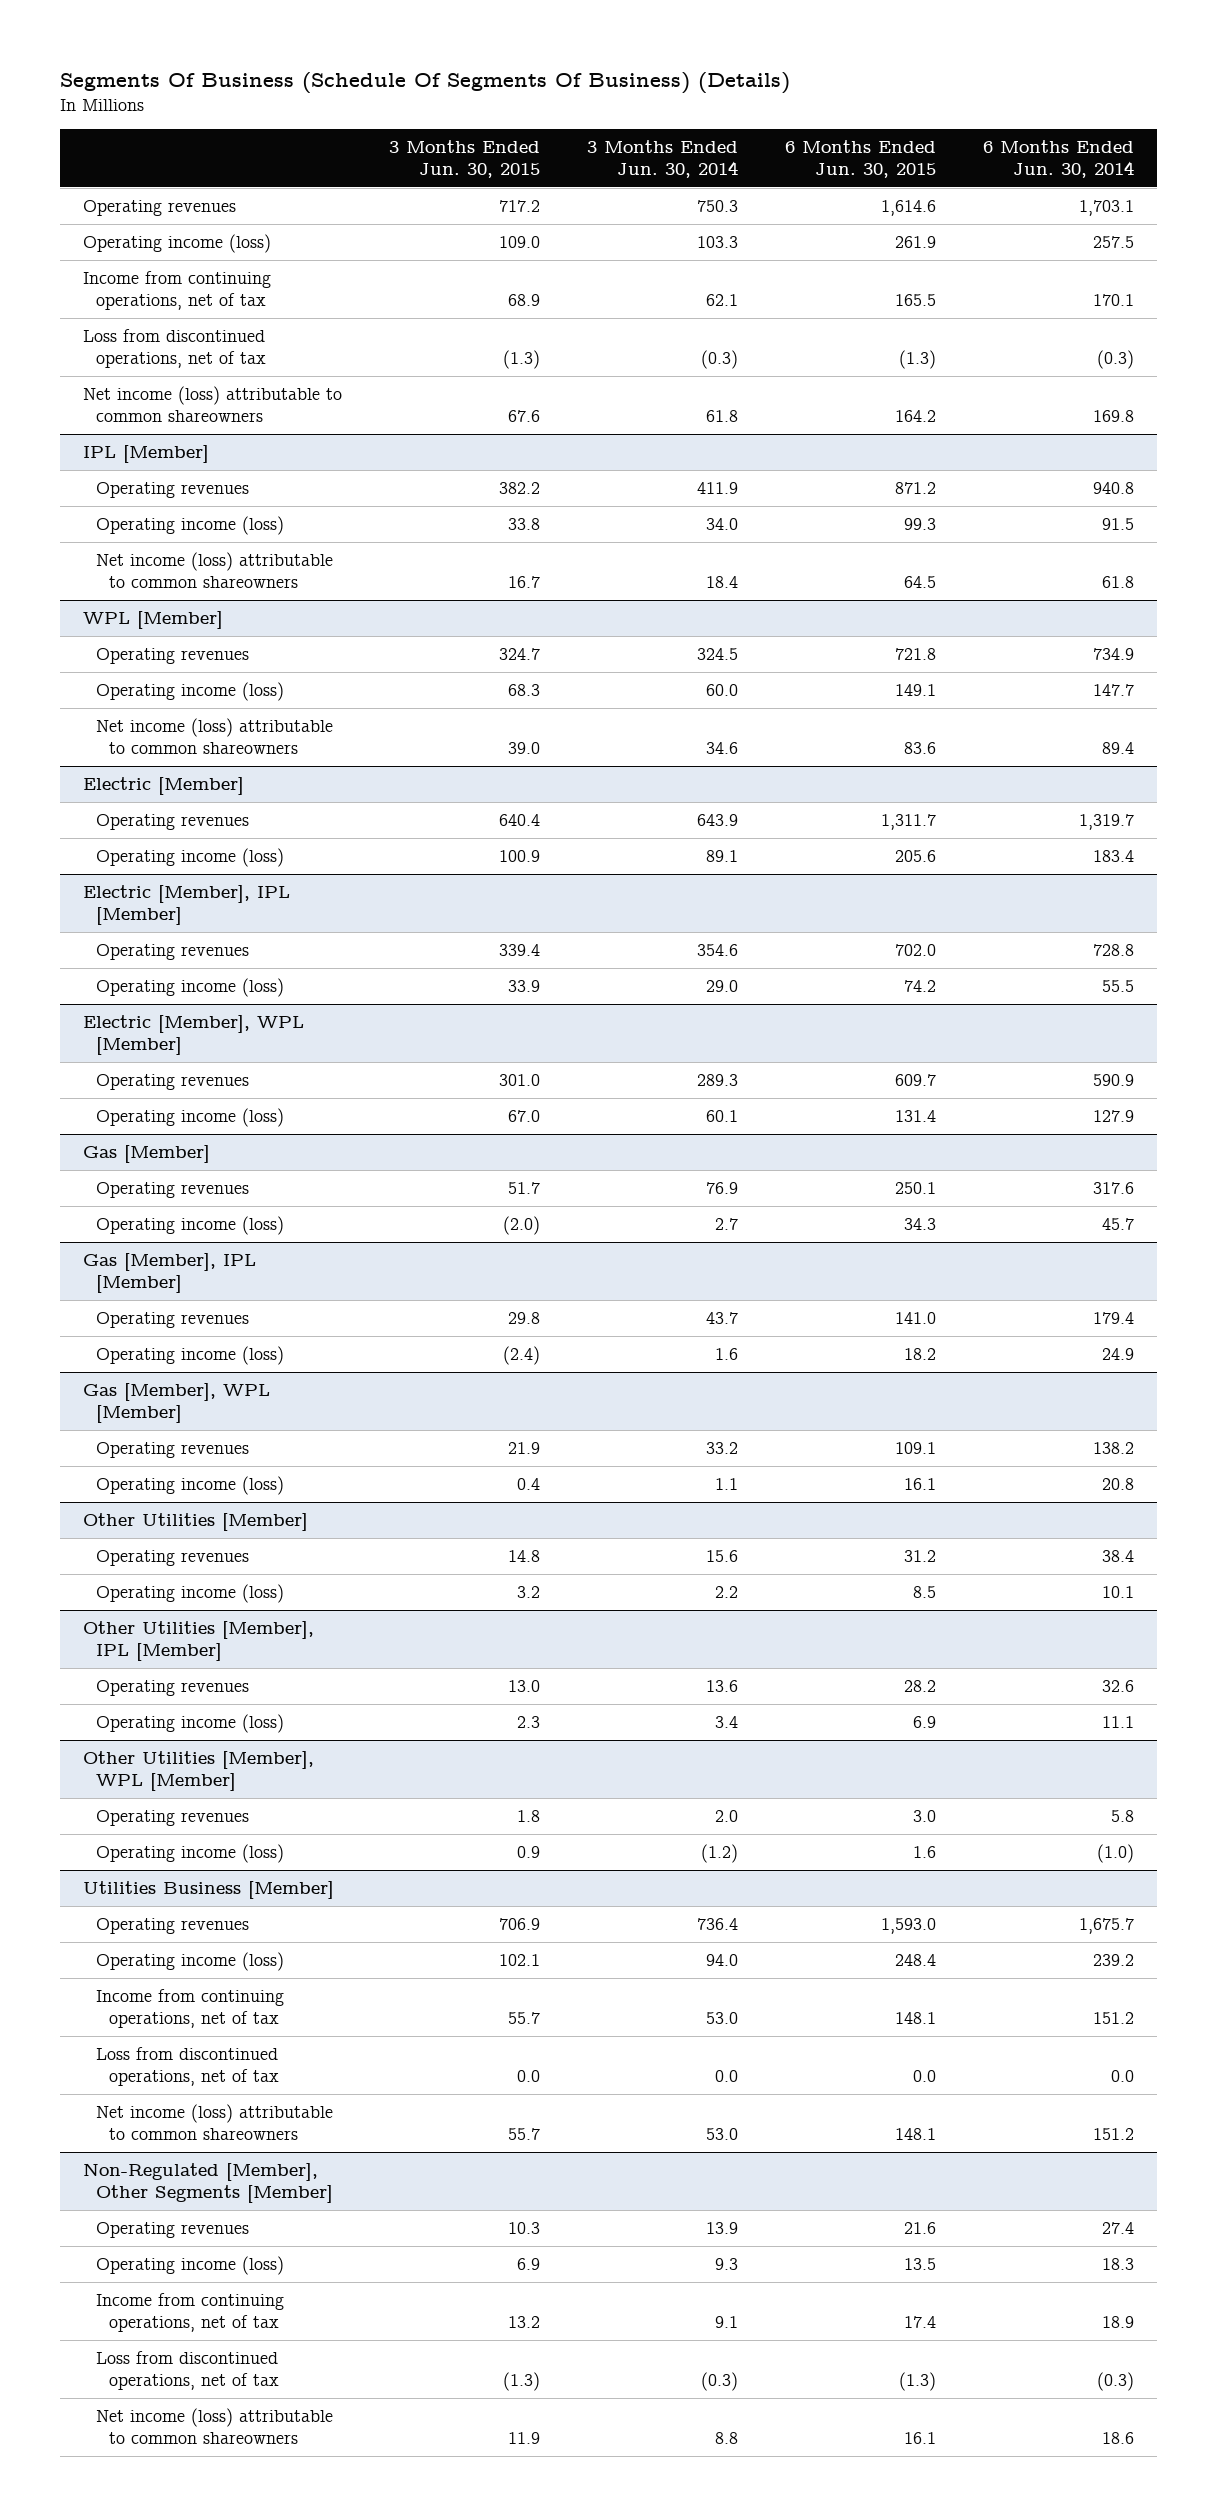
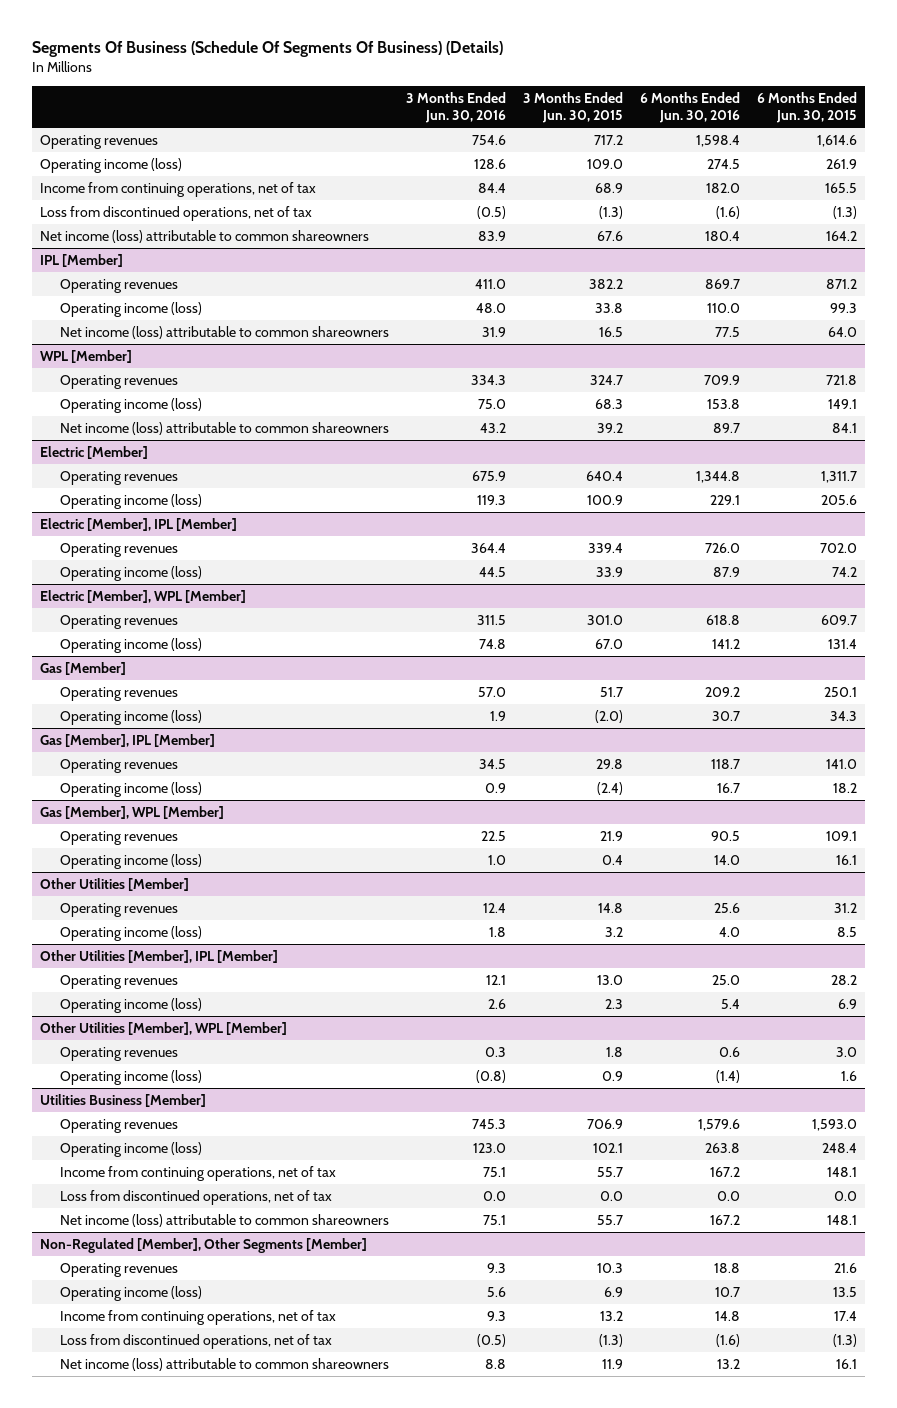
[586,140,738,179] 3 Months Ended Jun. 30, 2014 -> none
[982,140,1134,179] 6 Months Ended Jun. 30, 2014 -> none
none -> [405,91,506,124] 3 Months Ended Jun. 30, 2016
none -> [639,91,740,124] 6 Months Ended Jun. 30, 2016
[508,575,541,588] 16.7 -> [598,326,623,337] 16.5
[903,575,936,588] 64.5 -> [827,326,857,337] 64.0
[508,741,541,754] 39.0 -> [596,422,623,433] 39.2
[903,741,936,754] 83.6 -> [831,422,857,433] 84.1

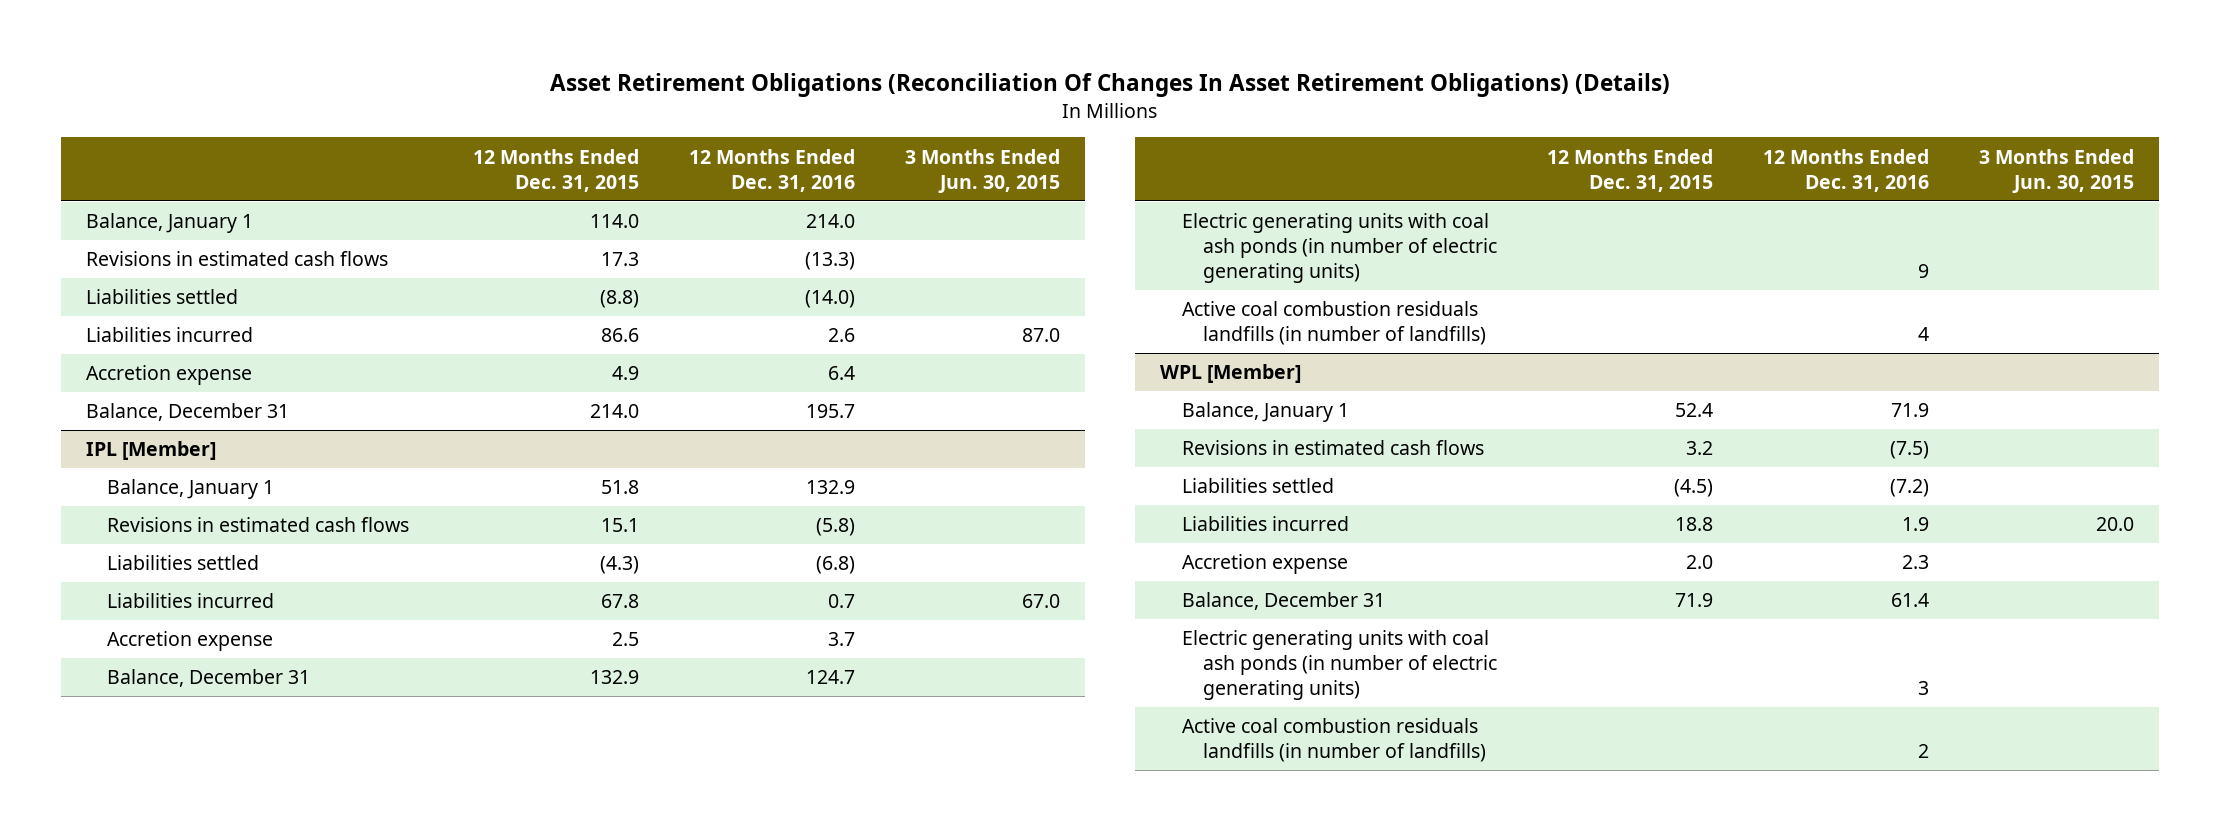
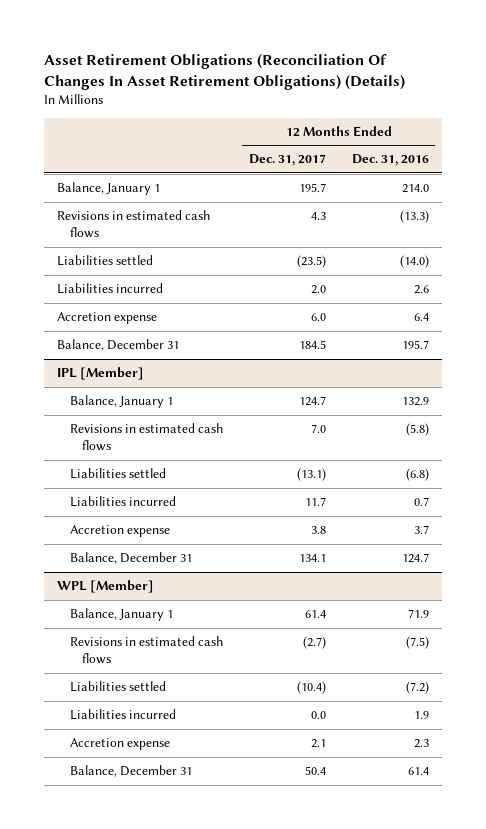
[473,148,640,192] 12 Months Ended Dec. 31, 2015 -> none
[905,148,1061,193] 3 Months Ended Jun. 30, 2015 -> none
none -> [248,154,326,167] Dec. 31, 2017
[1181,213,1498,284] Electric generating units with coal ash ponds (in number of electric generating units) -> none
[1181,301,1487,346] Active coal combustion residuals landfills (in number of landfills) -> none
[1181,630,1498,701] Electric generating units with coal ash ponds (in number of electric generating units) -> none
[1181,718,1487,763] Active coal combustion residuals landfills (in number of landfills) -> none

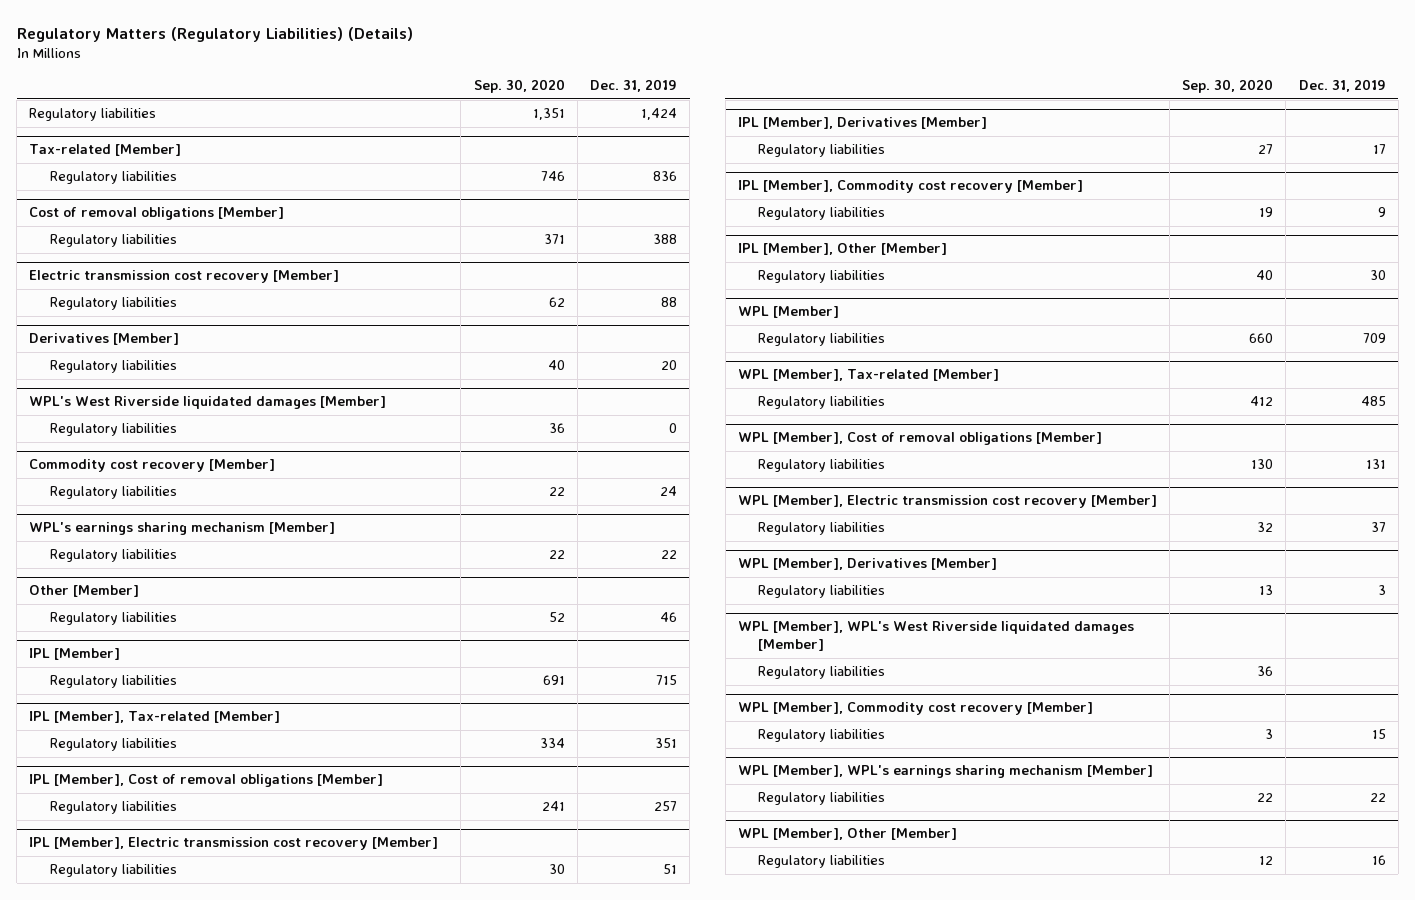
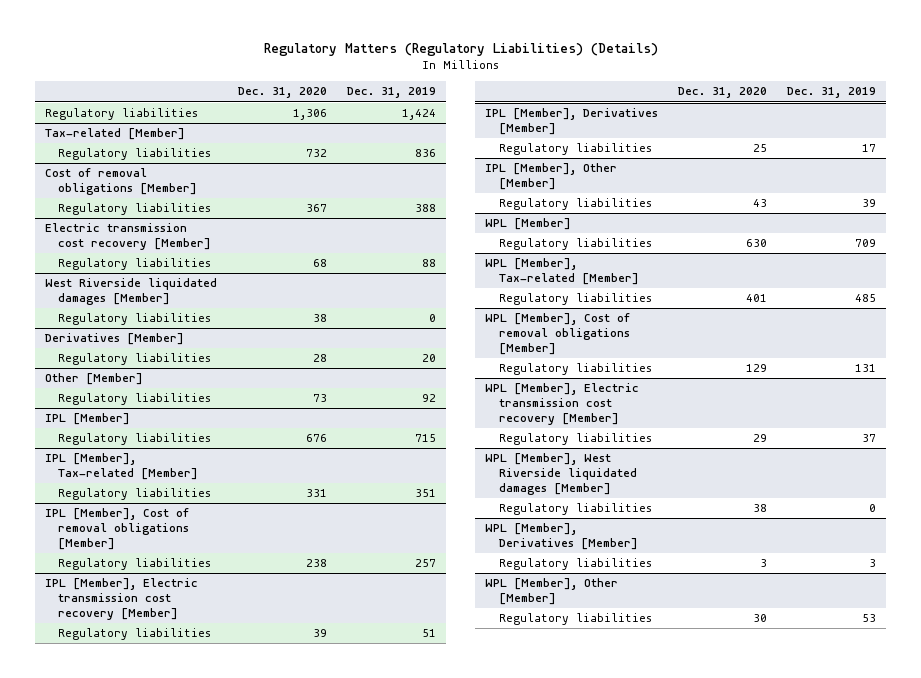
[473,79,565,94] Sep. 30, 2020 -> none
none -> [237,87,327,99] Dec. 31, 2020
none -> [44,278,217,306] West Riverside liquidated damages [Member]
none -> [58,313,212,326] Regulatory liabilities
[29,396,387,410] WPL's West Riverside liquidated damages [Member] -> none
[49,423,177,437] Regulatory liabilities -> none
[29,459,276,473] Commodity cost recovery [Member] -> none
[49,486,177,500] Regulatory liabilities -> none
[29,522,336,536] WPL's earnings sharing mechanism [Member] -> none
[49,549,177,563] Regulatory liabilities -> none
[659,612,677,623] 46 -> [421,394,436,403] 92
[737,180,1083,194] IPL [Member], Commodity cost recovery [Member] -> none
[758,207,886,221] Regulatory liabilities -> none
[1369,270,1386,281] 30 -> [862,199,877,208] 39
none -> [485,453,637,496] WPL [Member], West Riverside liquidated damages [Member]
none -> [498,503,652,516] Regulatory liabilities
[737,621,1134,652] WPL [Member], WPL's West Riverside liquidated damages [Member] -> none
[758,666,886,680] Regulatory liabilities -> none
[737,702,1093,716] WPL [Member], Commodity cost recovery [Member] -> none
[758,729,886,743] Regulatory liabilities -> none
[737,765,1153,779] WPL [Member], WPL's earnings sharing mechanism [Member] -> none
[758,792,886,806] Regulatory liabilities -> none
[1371,855,1386,866] 16 -> [862,614,877,623] 53

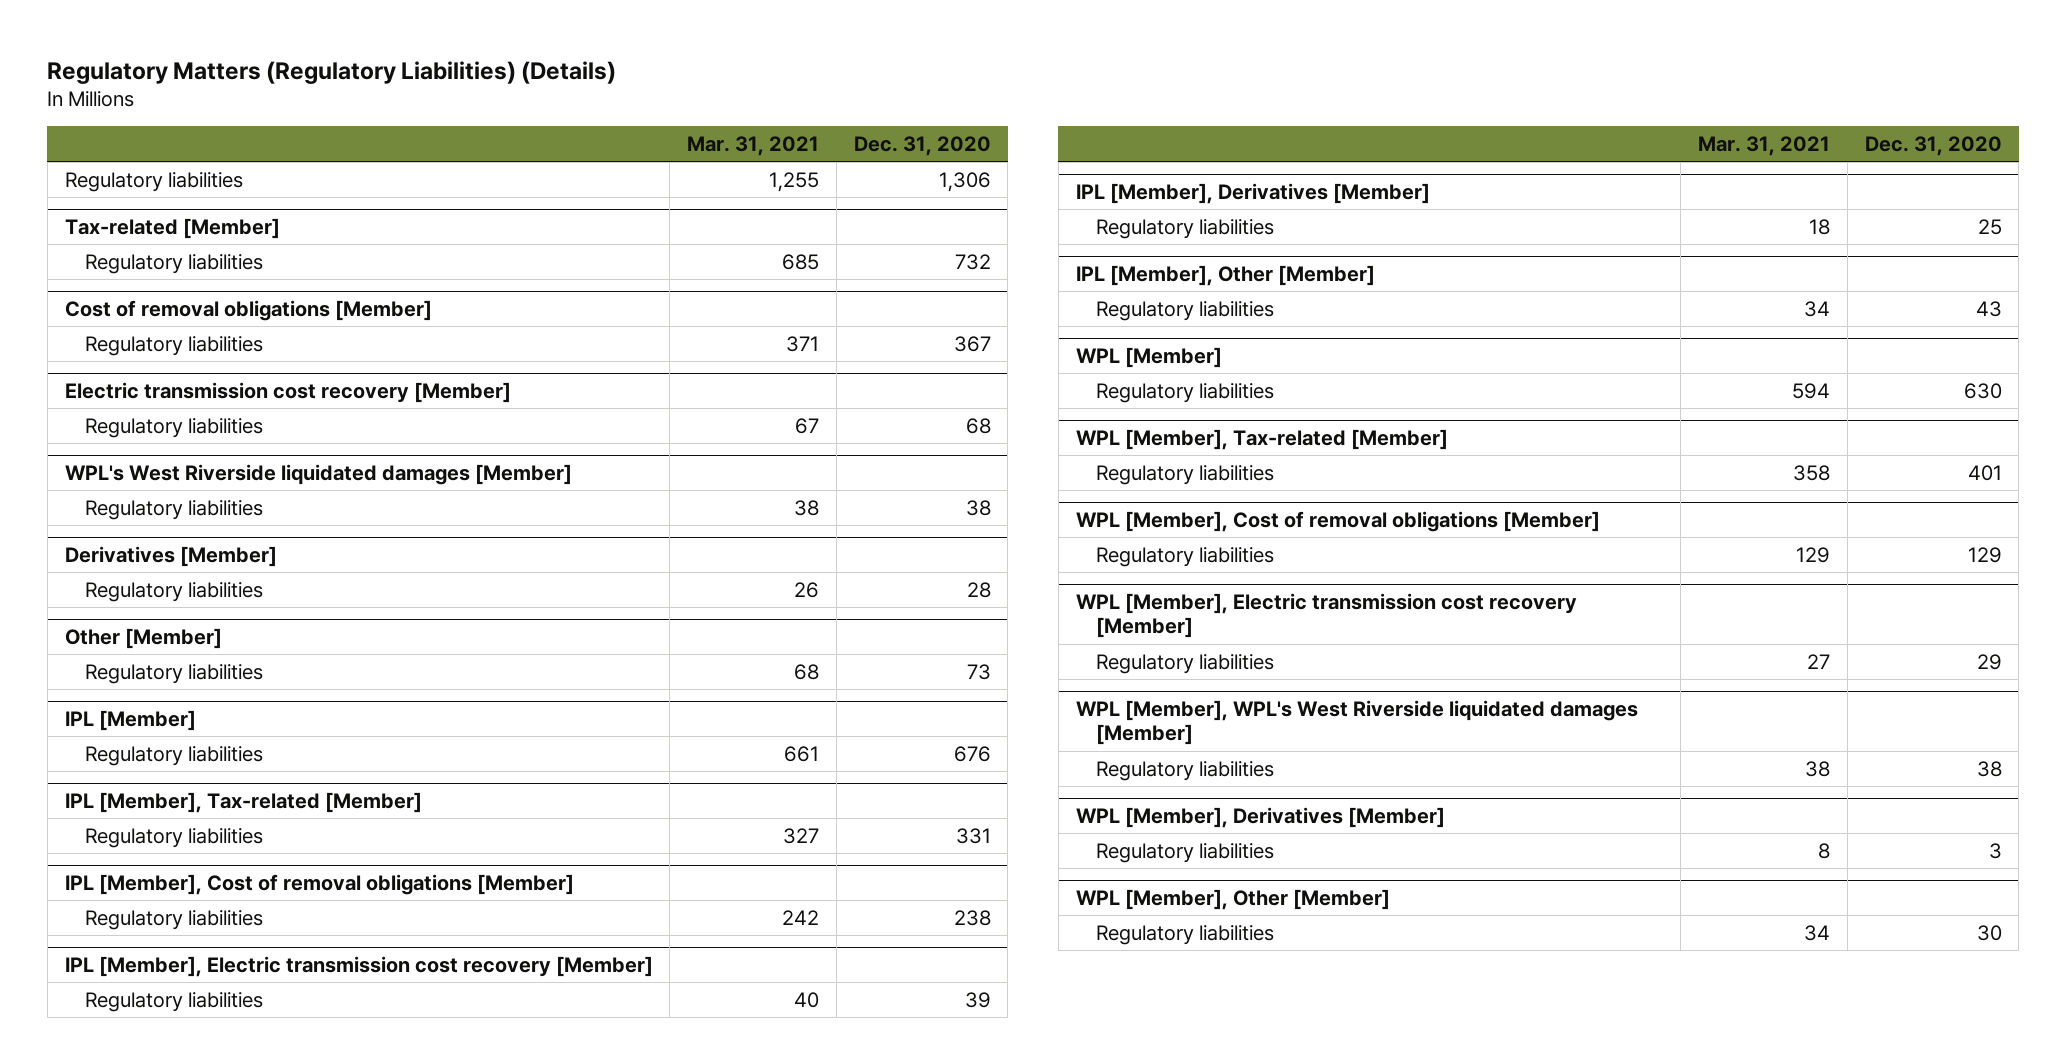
[346,87,436,99] Dec. 31, 2019 -> none
none -> [687,136,820,157] Mar. 31, 2021
[44,278,217,306] West Riverside liquidated damages [Member] -> [64,463,572,485] WPL's West Riverside liquidated damages [Member]
[485,453,637,496] WPL [Member], West Riverside liquidated damages [Member] -> [1075,699,1638,746] WPL [Member], WPL's West Riverside liquidated damages [Member]

